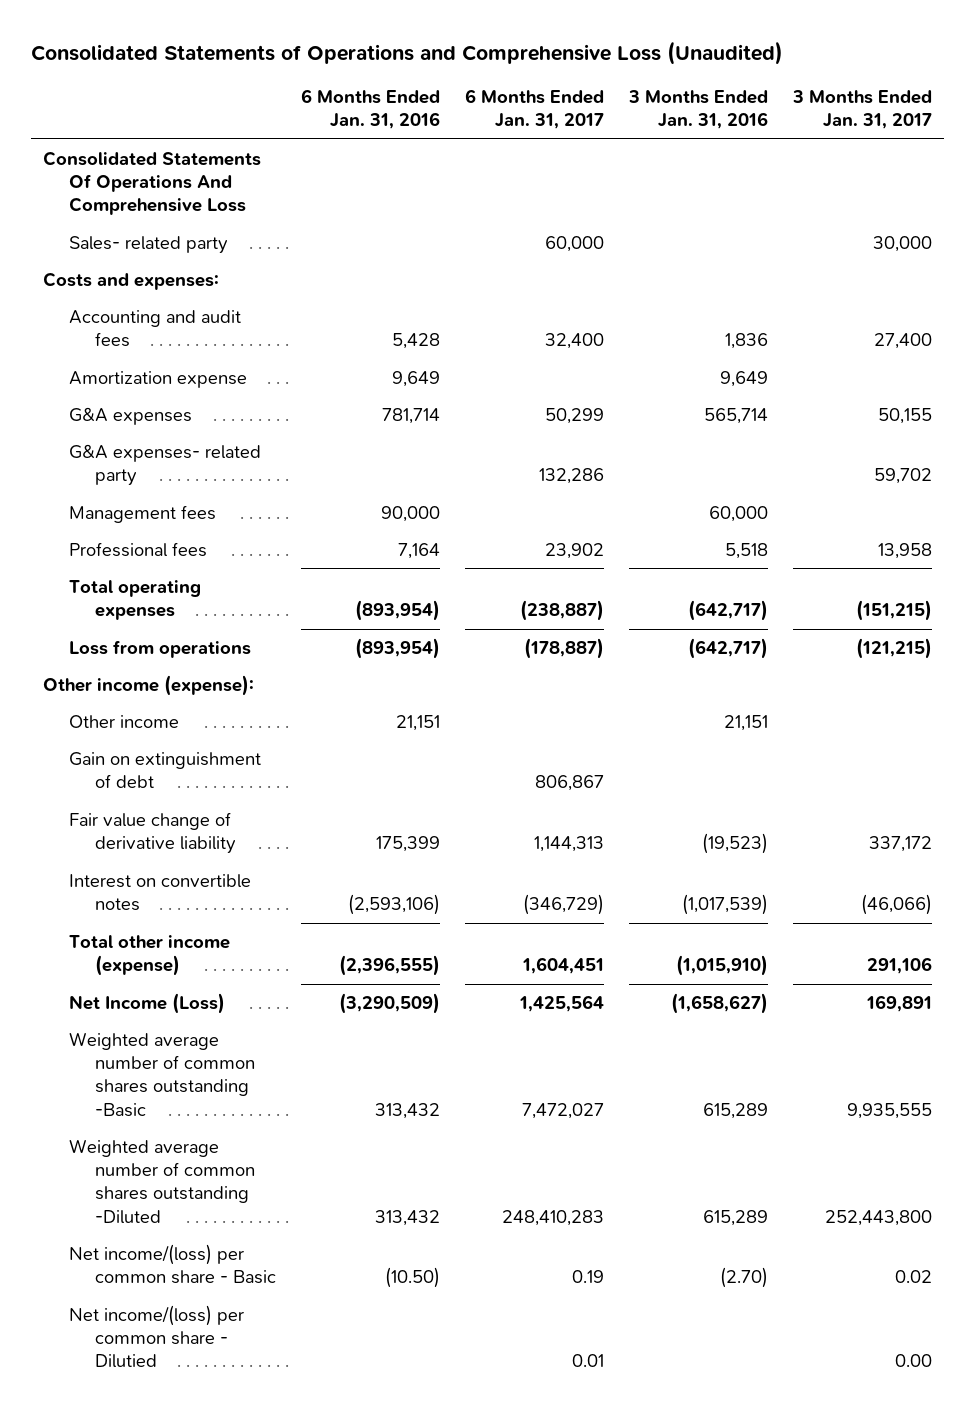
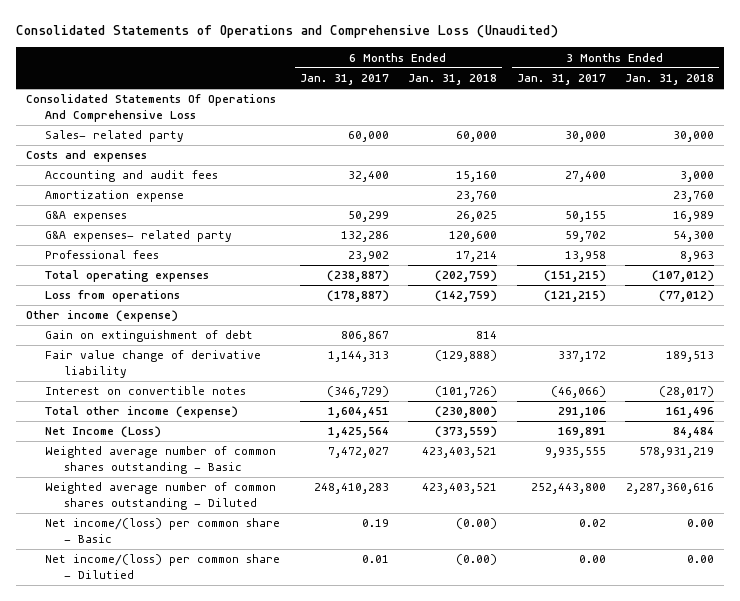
[301,88,441,130] 6 Months Ended Jan. 31, 2016 -> none
[627,89,768,130] 3 Months Ended Jan. 31, 2016 -> none
none -> [408,74,498,86] Jan. 31, 2018
none -> [625,74,715,86] Jan. 31, 2018
[43,271,220,290] Costs and expenses: -> [25,150,147,163] Costs and expenses
[69,504,217,523] Management fees -> none
[69,714,180,728] Other income -> none
[43,674,255,696] Other income (expense): -> [25,310,178,323] Other income (expense)
[69,1031,256,1117] Weighted average number of common shares outstanding -Basic -> [45,446,277,475] Weighted average number of common shares outstanding - Basic
[69,1138,256,1224] Weighted average number of common shares outstanding -Diluted -> [45,482,277,511] Weighted average number of common shares outstanding - Diluted

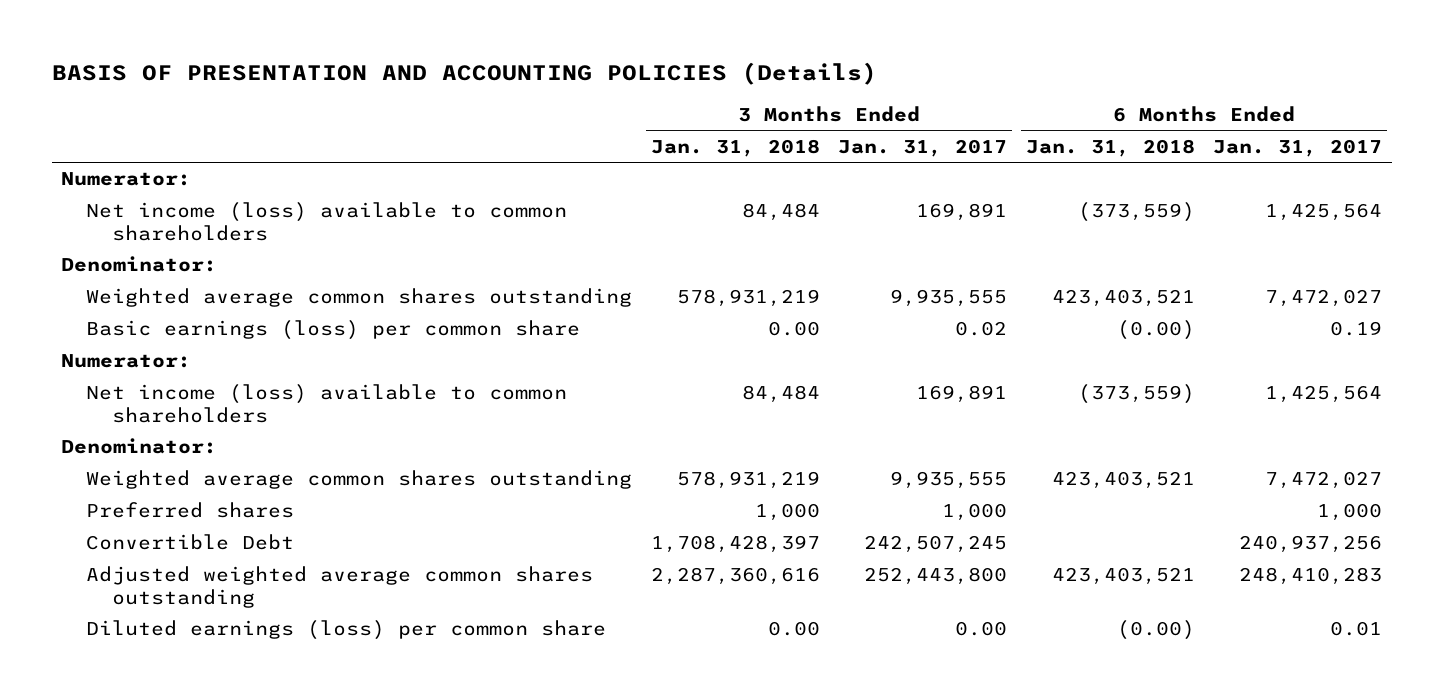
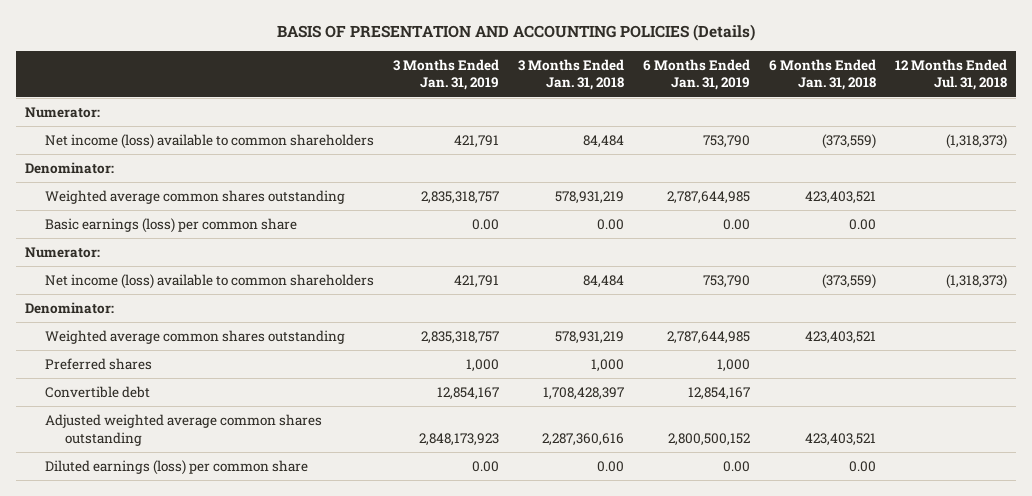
[838,138,1008,157] Jan. 31, 2017 -> none
[1213,138,1383,157] Jan. 31, 2017 -> none
none -> [393,58,500,91] 3 Months Ended Jan. 31, 2019
none -> [642,58,750,91] 6 Months Ended Jan. 31, 2019
none -> [894,58,1007,91] 12 Months Ended Jul. 31, 2018
[1116,320,1195,341] (0.00) -> [848,219,876,231] 0.00
[86,534,295,551] Convertible Debt -> [45,386,151,399] Convertible debt
[1116,620,1195,641] (0.00) -> [848,461,876,473] 0.00

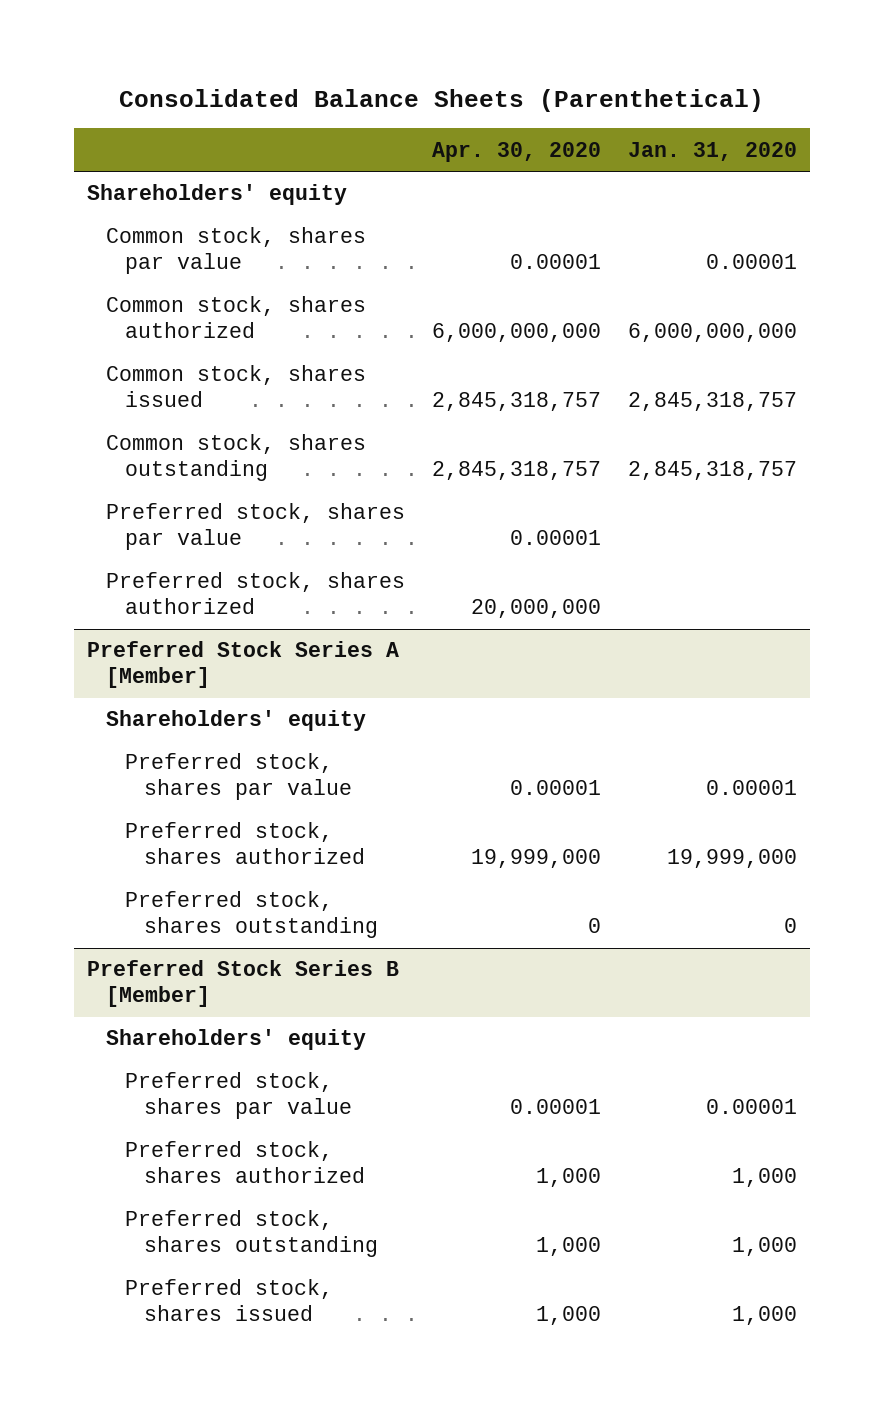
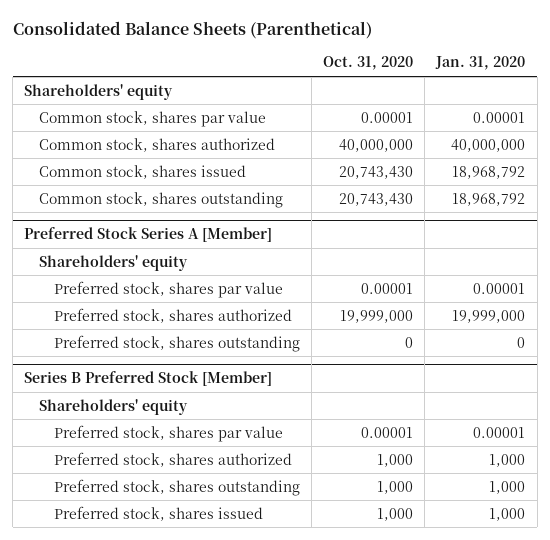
[431,141,601,162] Apr. 30, 2020 -> none
none -> [323,56,414,71] Oct. 31, 2020
[106,503,406,551] Preferred stock, shares par value -> none
[106,572,406,615] Preferred stock, shares authorized -> none
[627,323,797,343] 6,000,000,000 -> [451,138,526,152] 40,000,000
[627,392,797,412] 2,845,318,757 -> [452,165,526,179] 18,968,792
[627,461,797,481] 2,845,318,757 -> [452,192,526,206] 18,968,792
[87,960,400,1008] Preferred Stock Series B [Member] -> [24,371,273,387] Series B Preferred Stock [Member]

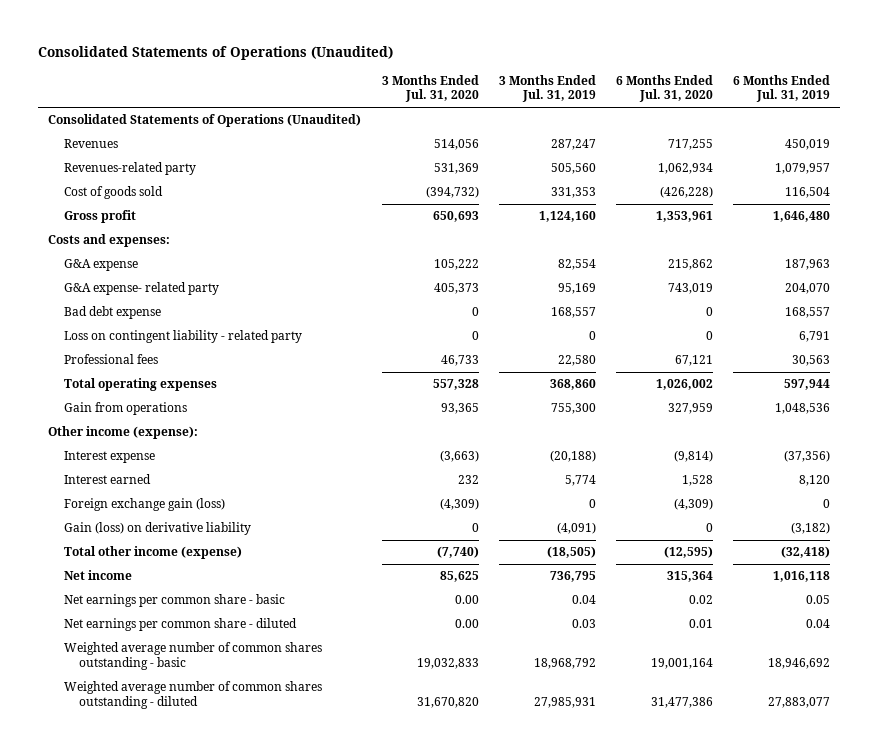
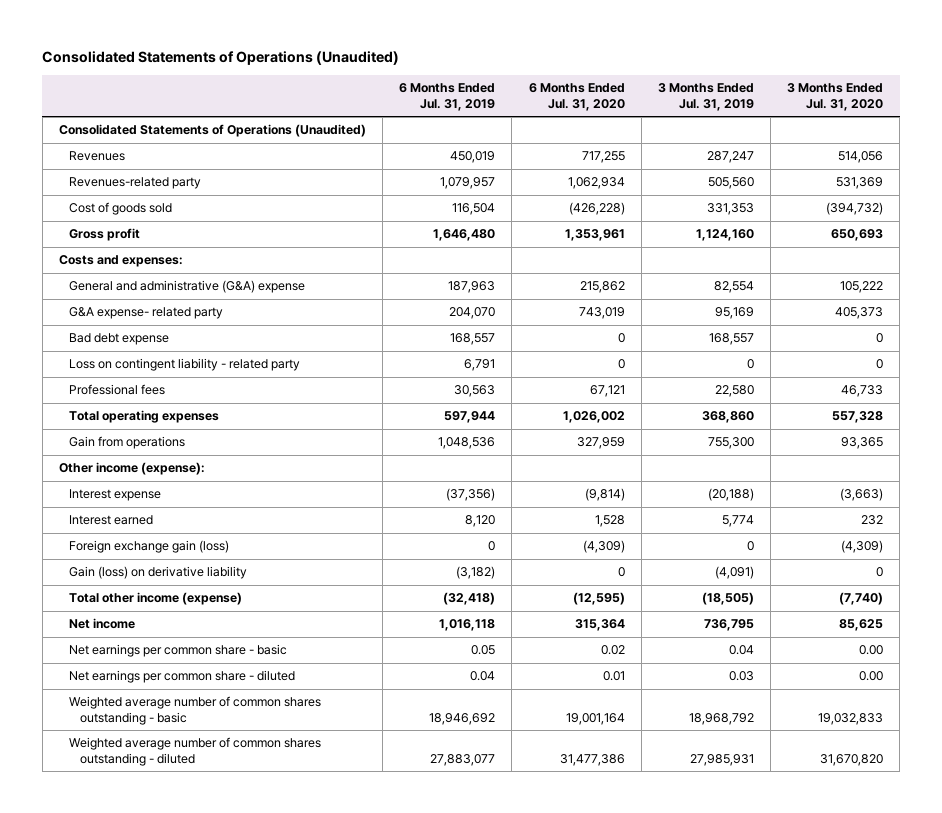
[63,259,138,272] G&A expense -> [69,280,306,294] General and administrative (G&A) expense

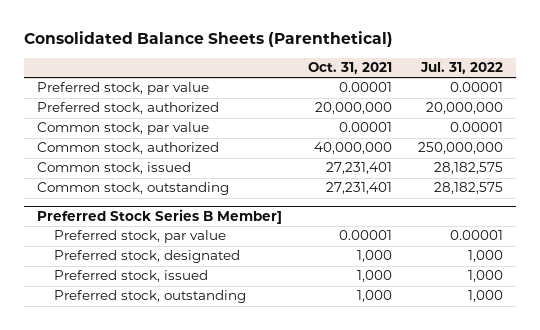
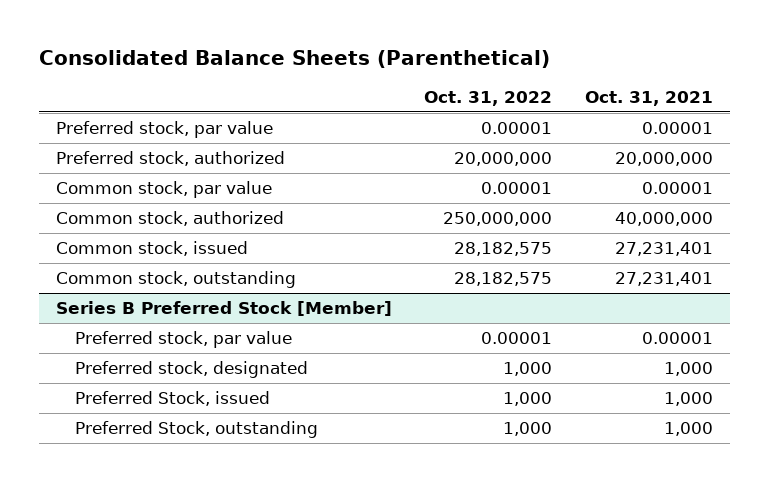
[419,62,503,75] Jul. 31, 2022 -> none
none -> [424,91,553,107] Oct. 31, 2022
[36,208,282,224] Preferred Stock Series B Member] -> [55,301,392,317] Series B Preferred Stock [Member]
[54,270,209,283] Preferred stock, issued -> [75,391,271,407] Preferred Stock, issued
[54,290,247,304] Preferred stock, outstanding -> [75,421,319,439] Preferred Stock, outstanding

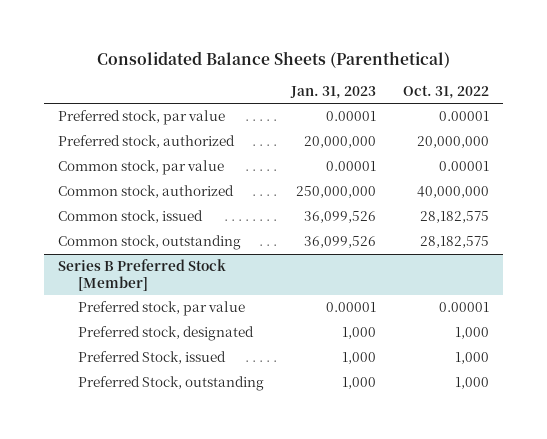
[585,91,714,107] Oct. 31, 2021 -> none
none -> [290,85,377,99] Jan. 31, 2023
[443,212,553,227] 250,000,000 -> [417,186,490,199] 40,000,000

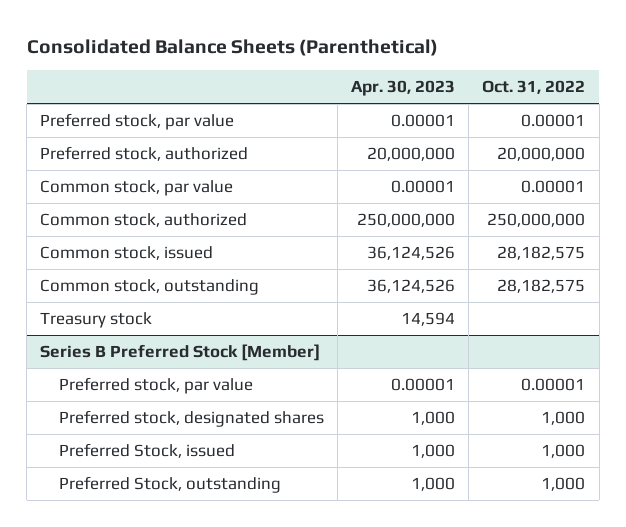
[290,85,377,99] Jan. 31, 2023 -> none
none -> [351,80,456,97] Apr. 30, 2023
[417,186,490,199] 40,000,000 -> [487,213,586,228] 250,000,000
none -> [40,312,153,329] Treasury stock
[77,326,254,342] Preferred stock, designated -> [58,410,324,428] Preferred stock, designated shares

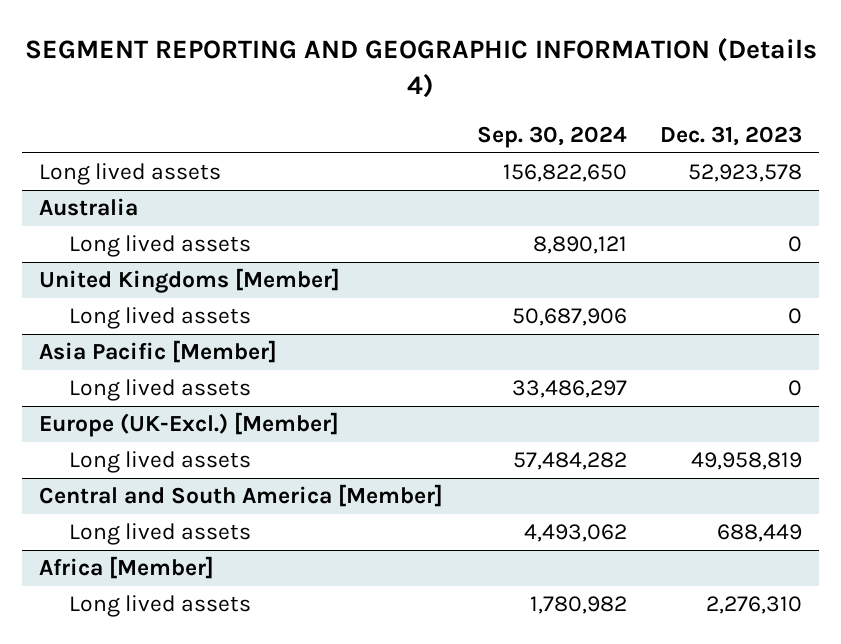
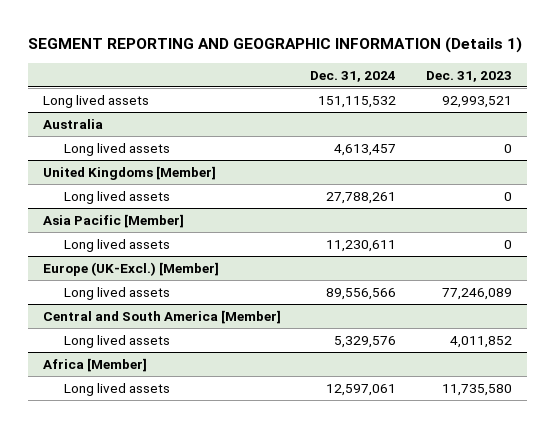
[24,37,817,98] SEGMENT REPORTING AND GEOGRAPHIC INFORMATION (Details 4) -> [28,37,523,54] SEGMENT REPORTING AND GEOGRAPHIC INFORMATION (Details 1)
[476,126,627,149] Sep. 30, 2024 -> none
none -> [310,70,397,82] Dec. 31, 2024
[688,164,803,183] 52,923,578 -> [442,95,513,108] 92,993,521
[691,452,803,471] 49,958,819 -> [442,287,513,300] 77,246,089
[717,524,803,543] 688,449 -> [450,335,513,348] 4,011,852
[706,596,803,615] 2,276,310 -> [442,383,513,396] 11,735,580

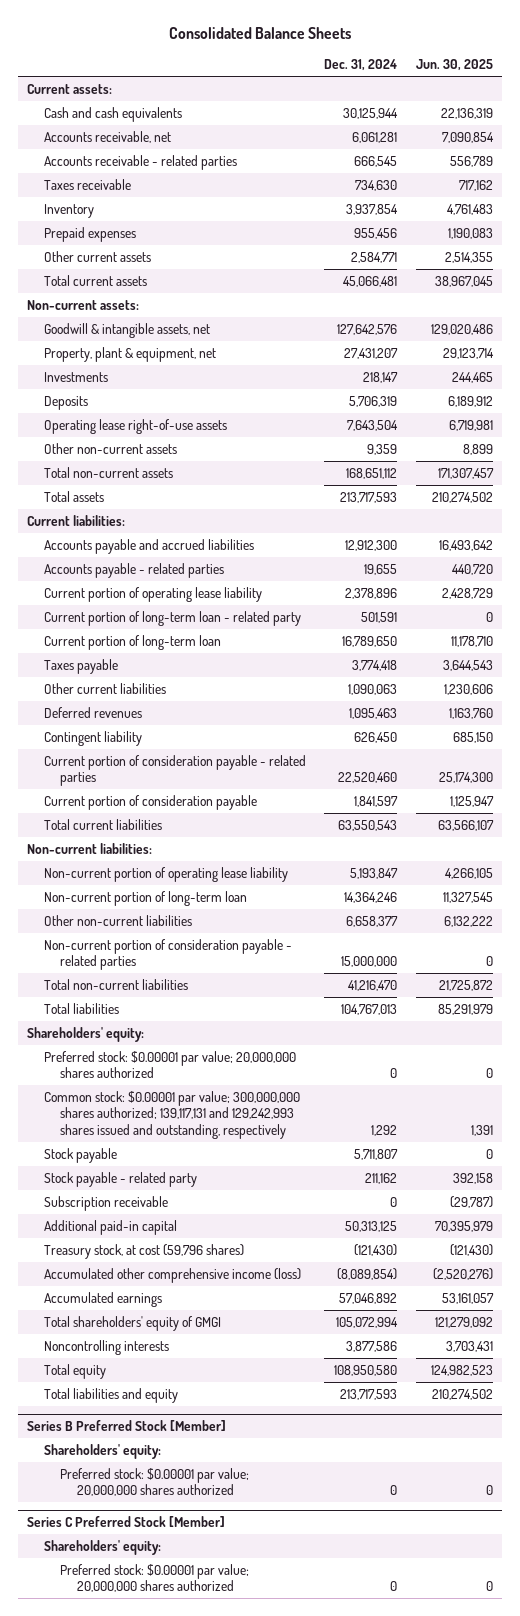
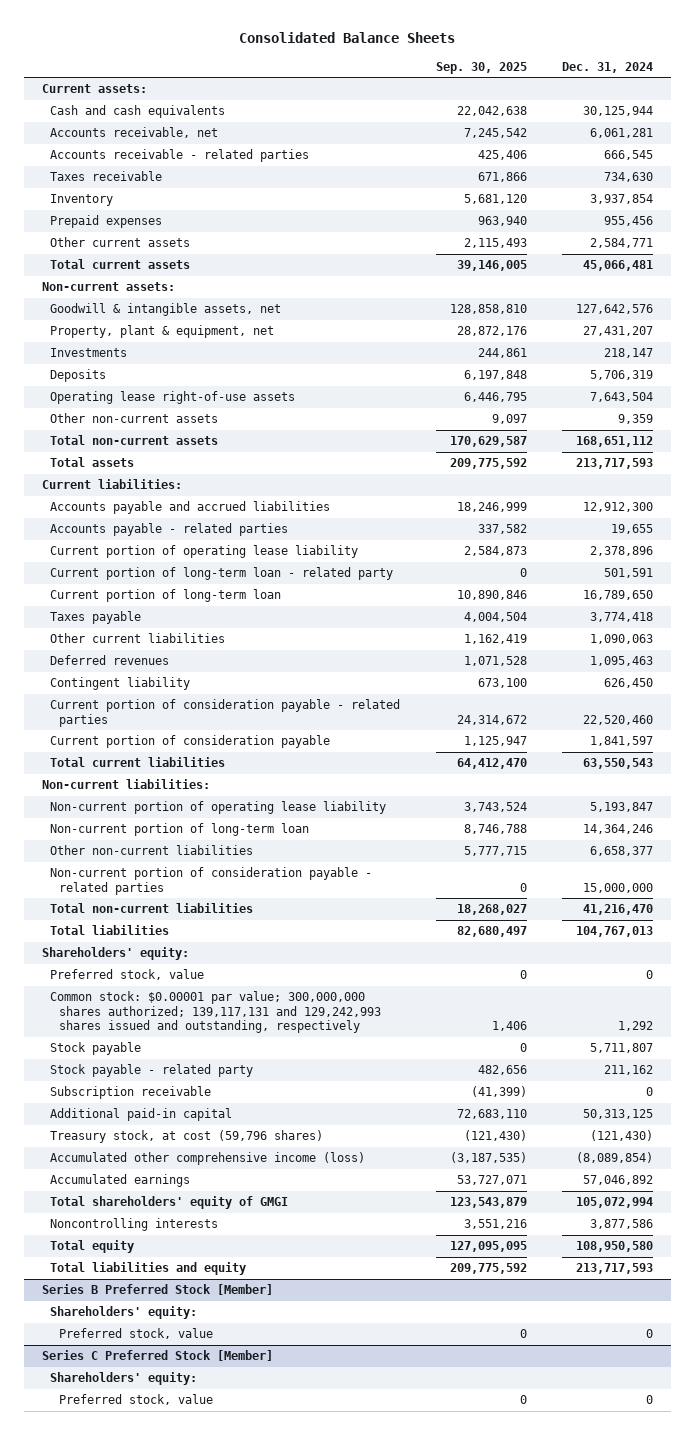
[415,59,493,72] Jun. 30, 2025 -> none
none -> [435,61,527,74] Sep. 30, 2025
[43,1051,296,1079] Preferred stock: $0.00001 par value; 20,000,000 shares authorized -> [50,969,205,981] Preferred stock, value
[60,1468,250,1497] Preferred stock: $0.00001 par value; 20,000,000 shares authorized -> [59,1328,214,1340] Preferred stock, value
[60,1564,250,1593] Preferred stock: $0.00001 par value; 20,000,000 shares authorized -> [59,1394,214,1406] Preferred stock, value

